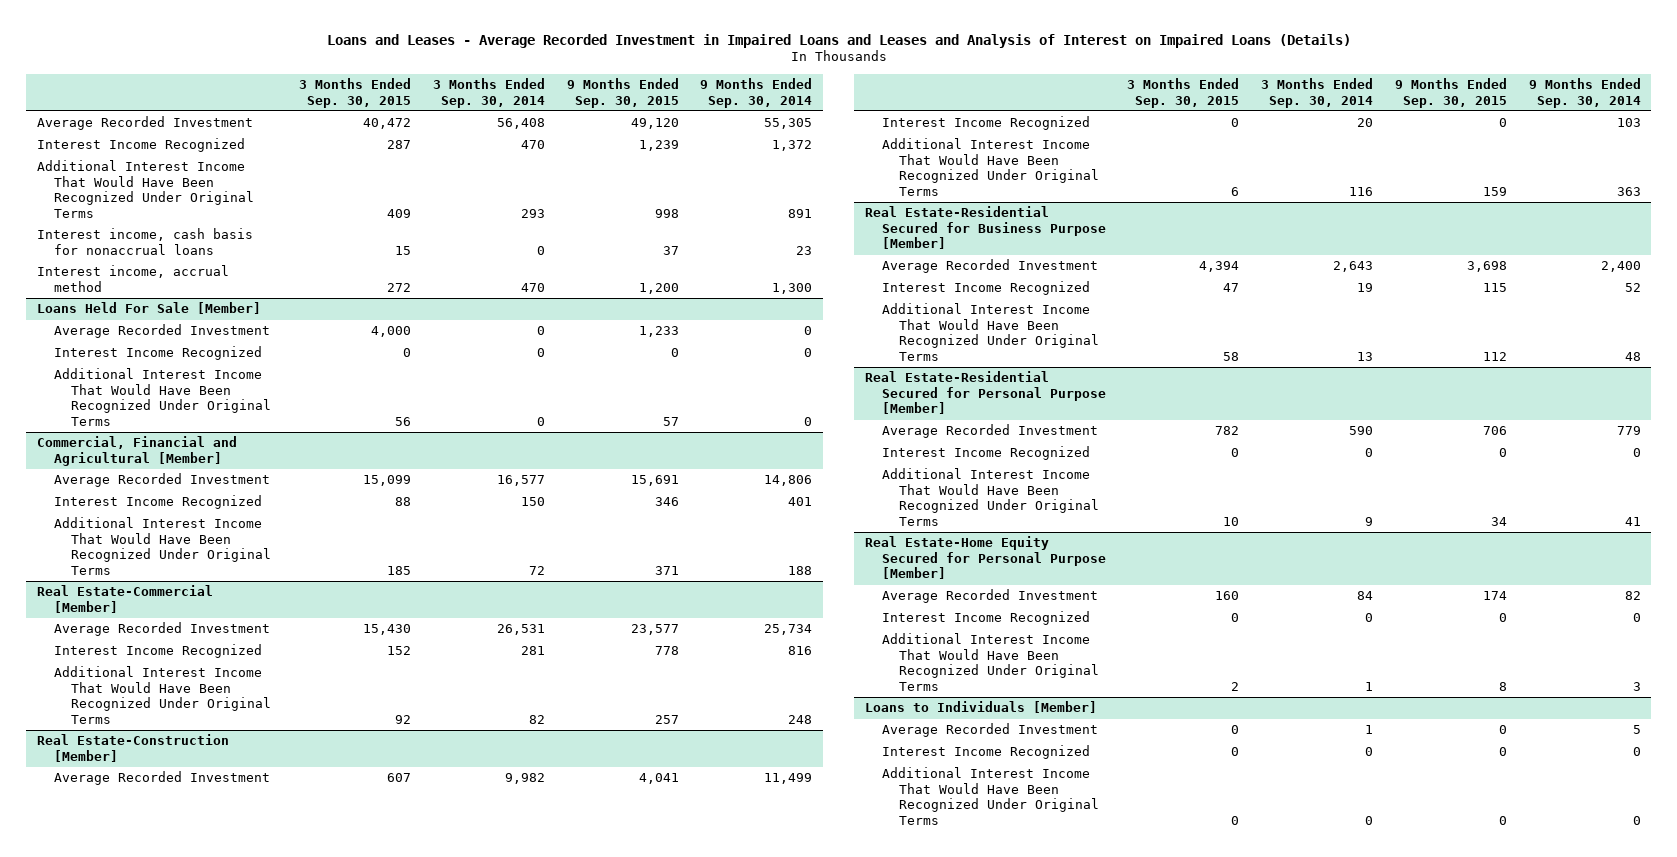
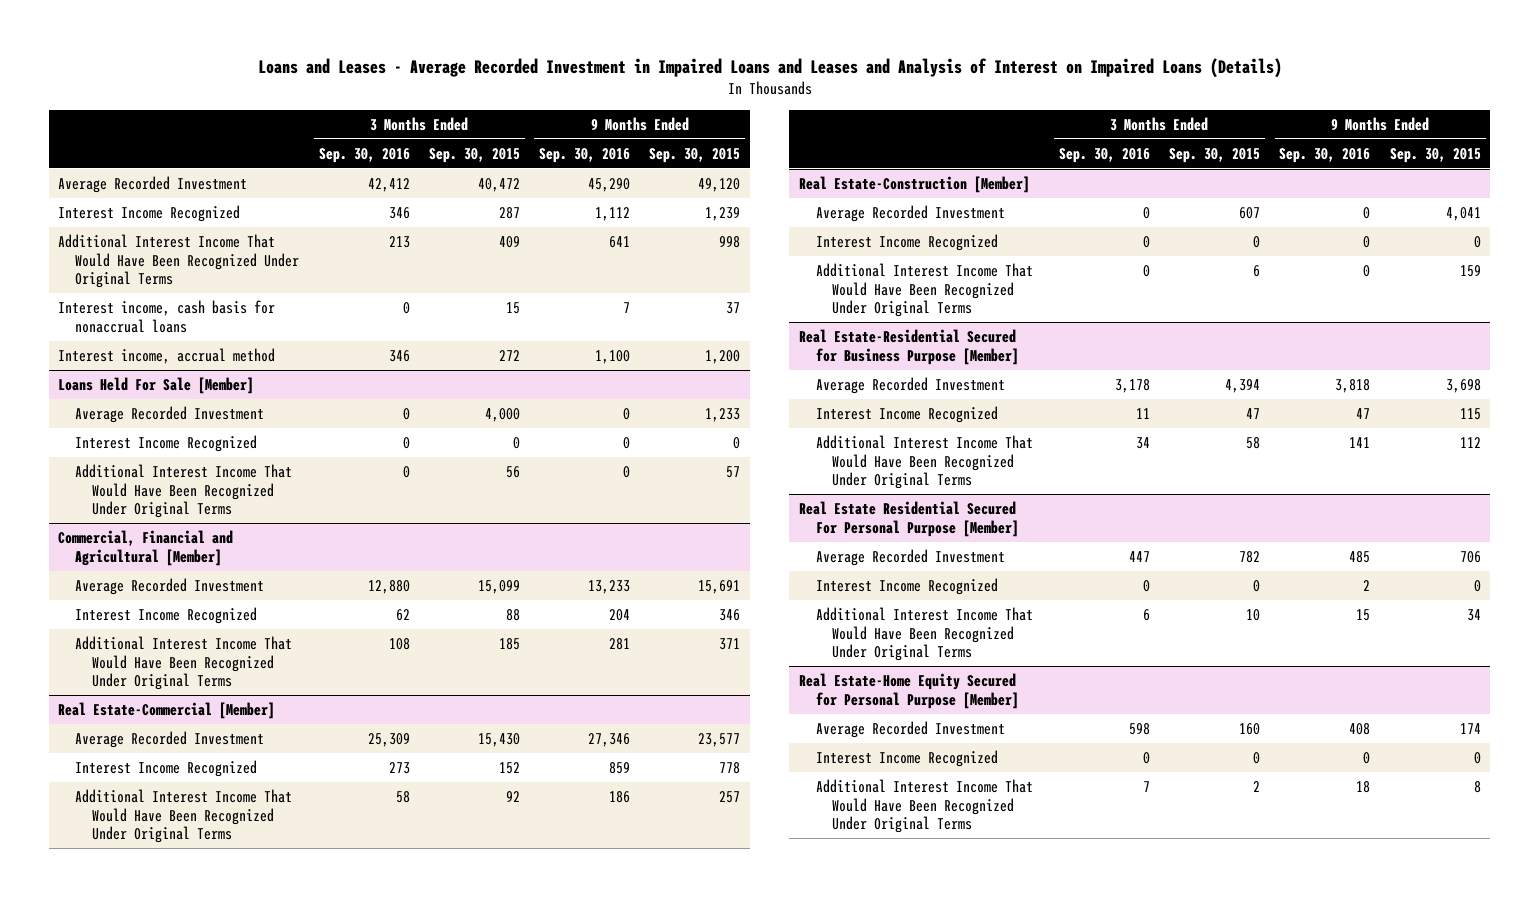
[432,78,545,108] 3 Months Ended Sep. 30, 2014 -> none
[700,78,813,108] 9 Months Ended Sep. 30, 2014 -> none
none -> [318,147,410,163] Sep. 30, 2016
none -> [539,147,631,163] Sep. 30, 2016
[864,371,1106,415] Real Estate-Residential Secured for Personal Purpose [Member] -> [798,500,1019,537] Real Estate Residential Secured For Personal Purpose [Member]
[864,701,1097,714] Loans to Individuals [Member] -> none
[881,723,1098,738] Average Recorded Investment -> none
[881,745,1090,760] Interest Income Recognized -> none
[881,767,1099,825] Additional Interest Income That Would Have Been Recognized Under Original Terms -> none

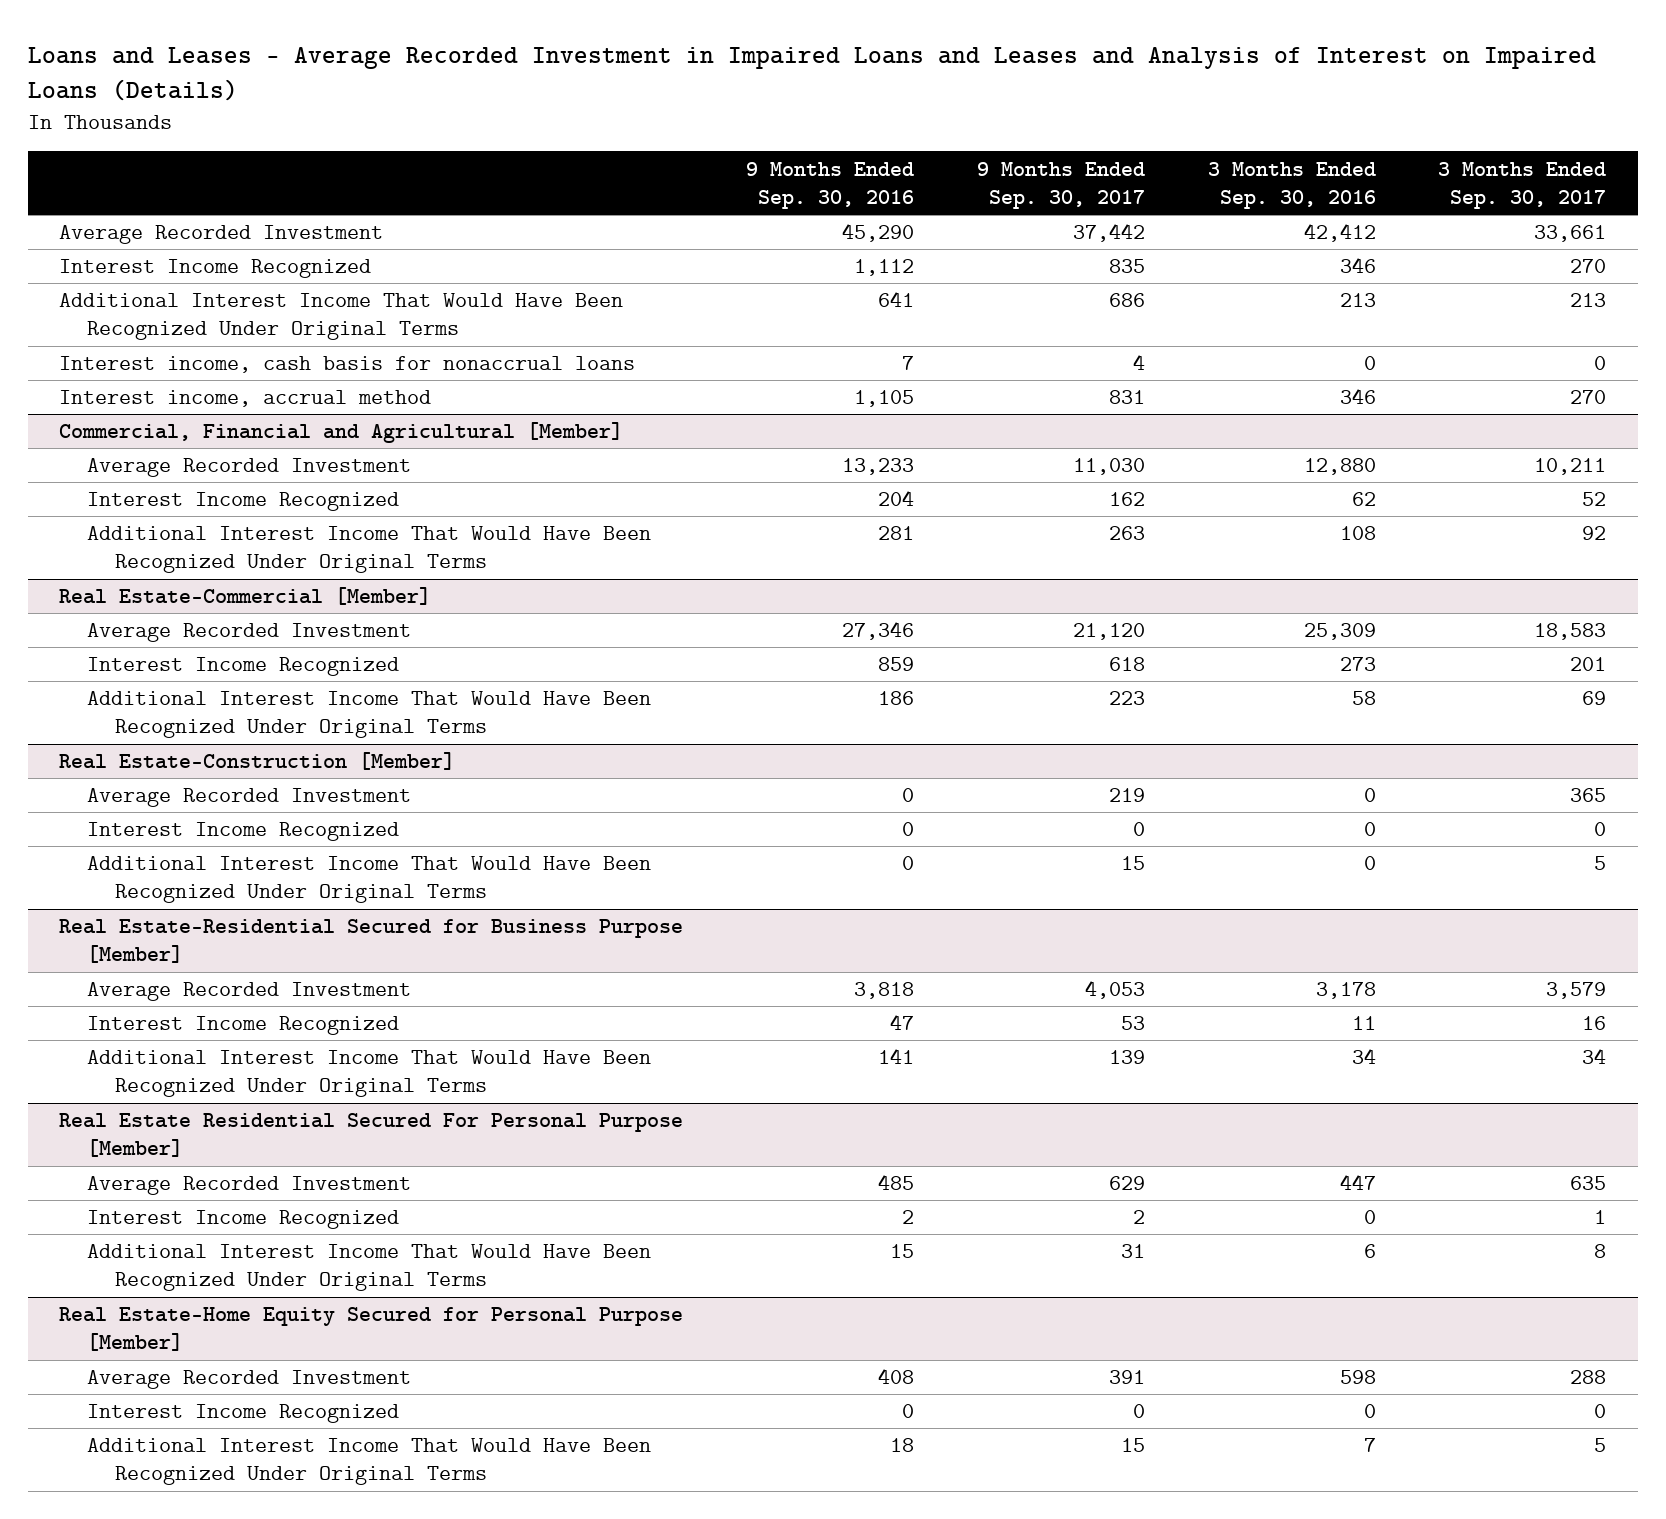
[428,147,520,163] Sep. 30, 2015 -> none
[649,147,741,163] Sep. 30, 2015 -> none
none -> [976,161,1145,209] 9 Months Ended Sep. 30, 2017
none -> [1438,161,1607,209] 3 Months Ended Sep. 30, 2017
[58,376,255,394] Loans Held For Sale [Member] -> none
[75,405,265,423] Average Recorded Investment -> none
[75,434,258,452] Interest Income Recognized -> none
[75,463,293,519] Additional Interest Income That Would Have Been Recognized Under Original Terms -> none
[595,349,631,364] 1,100 -> [854,390,915,408] 1,105

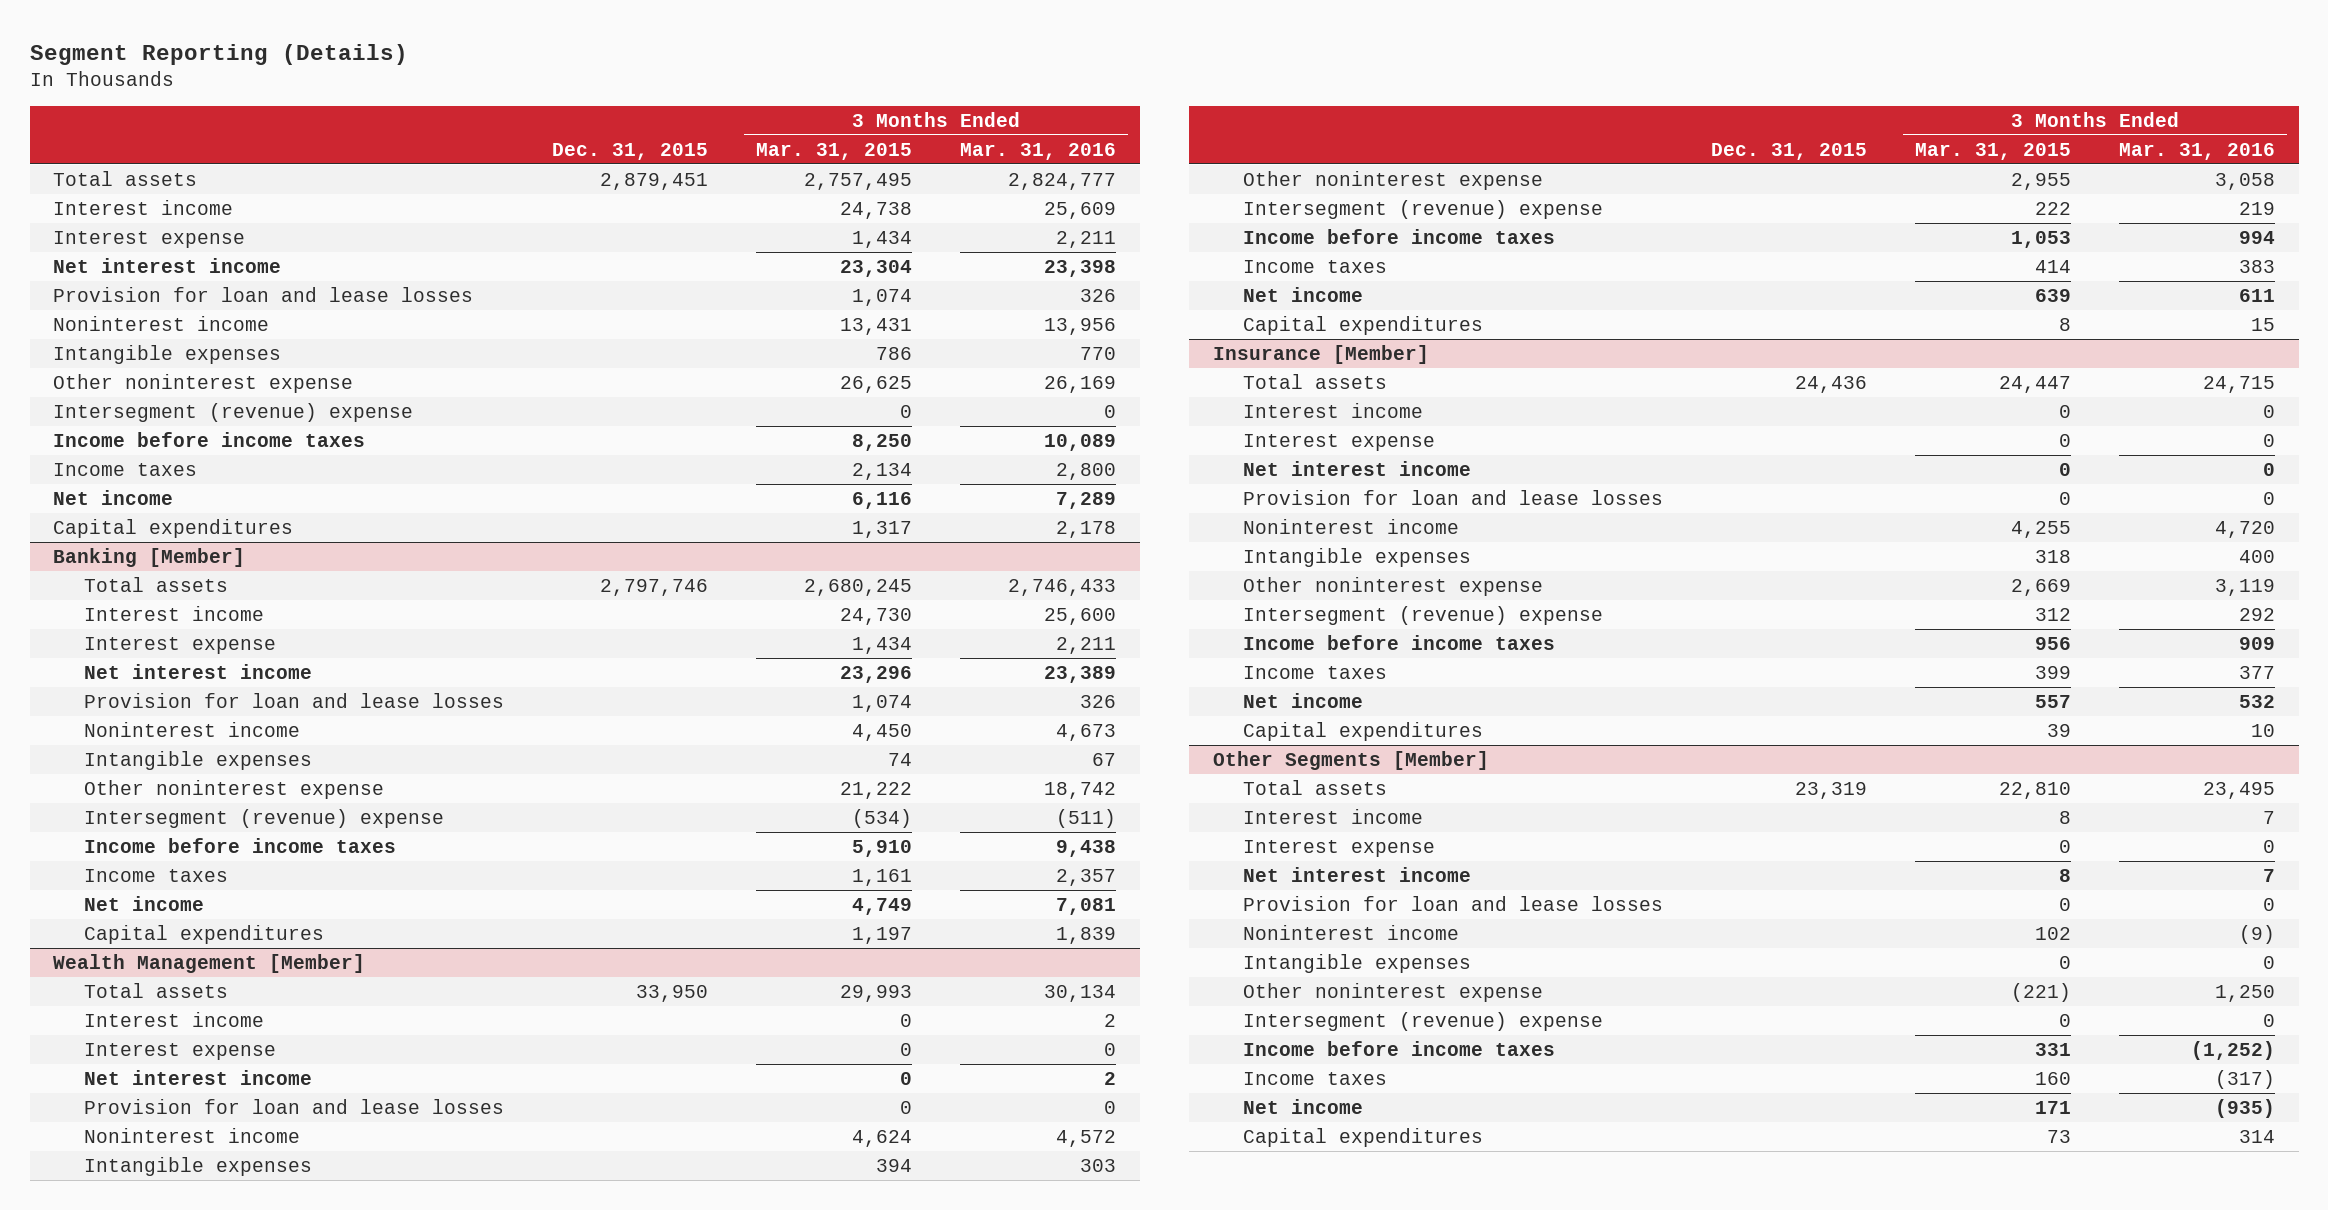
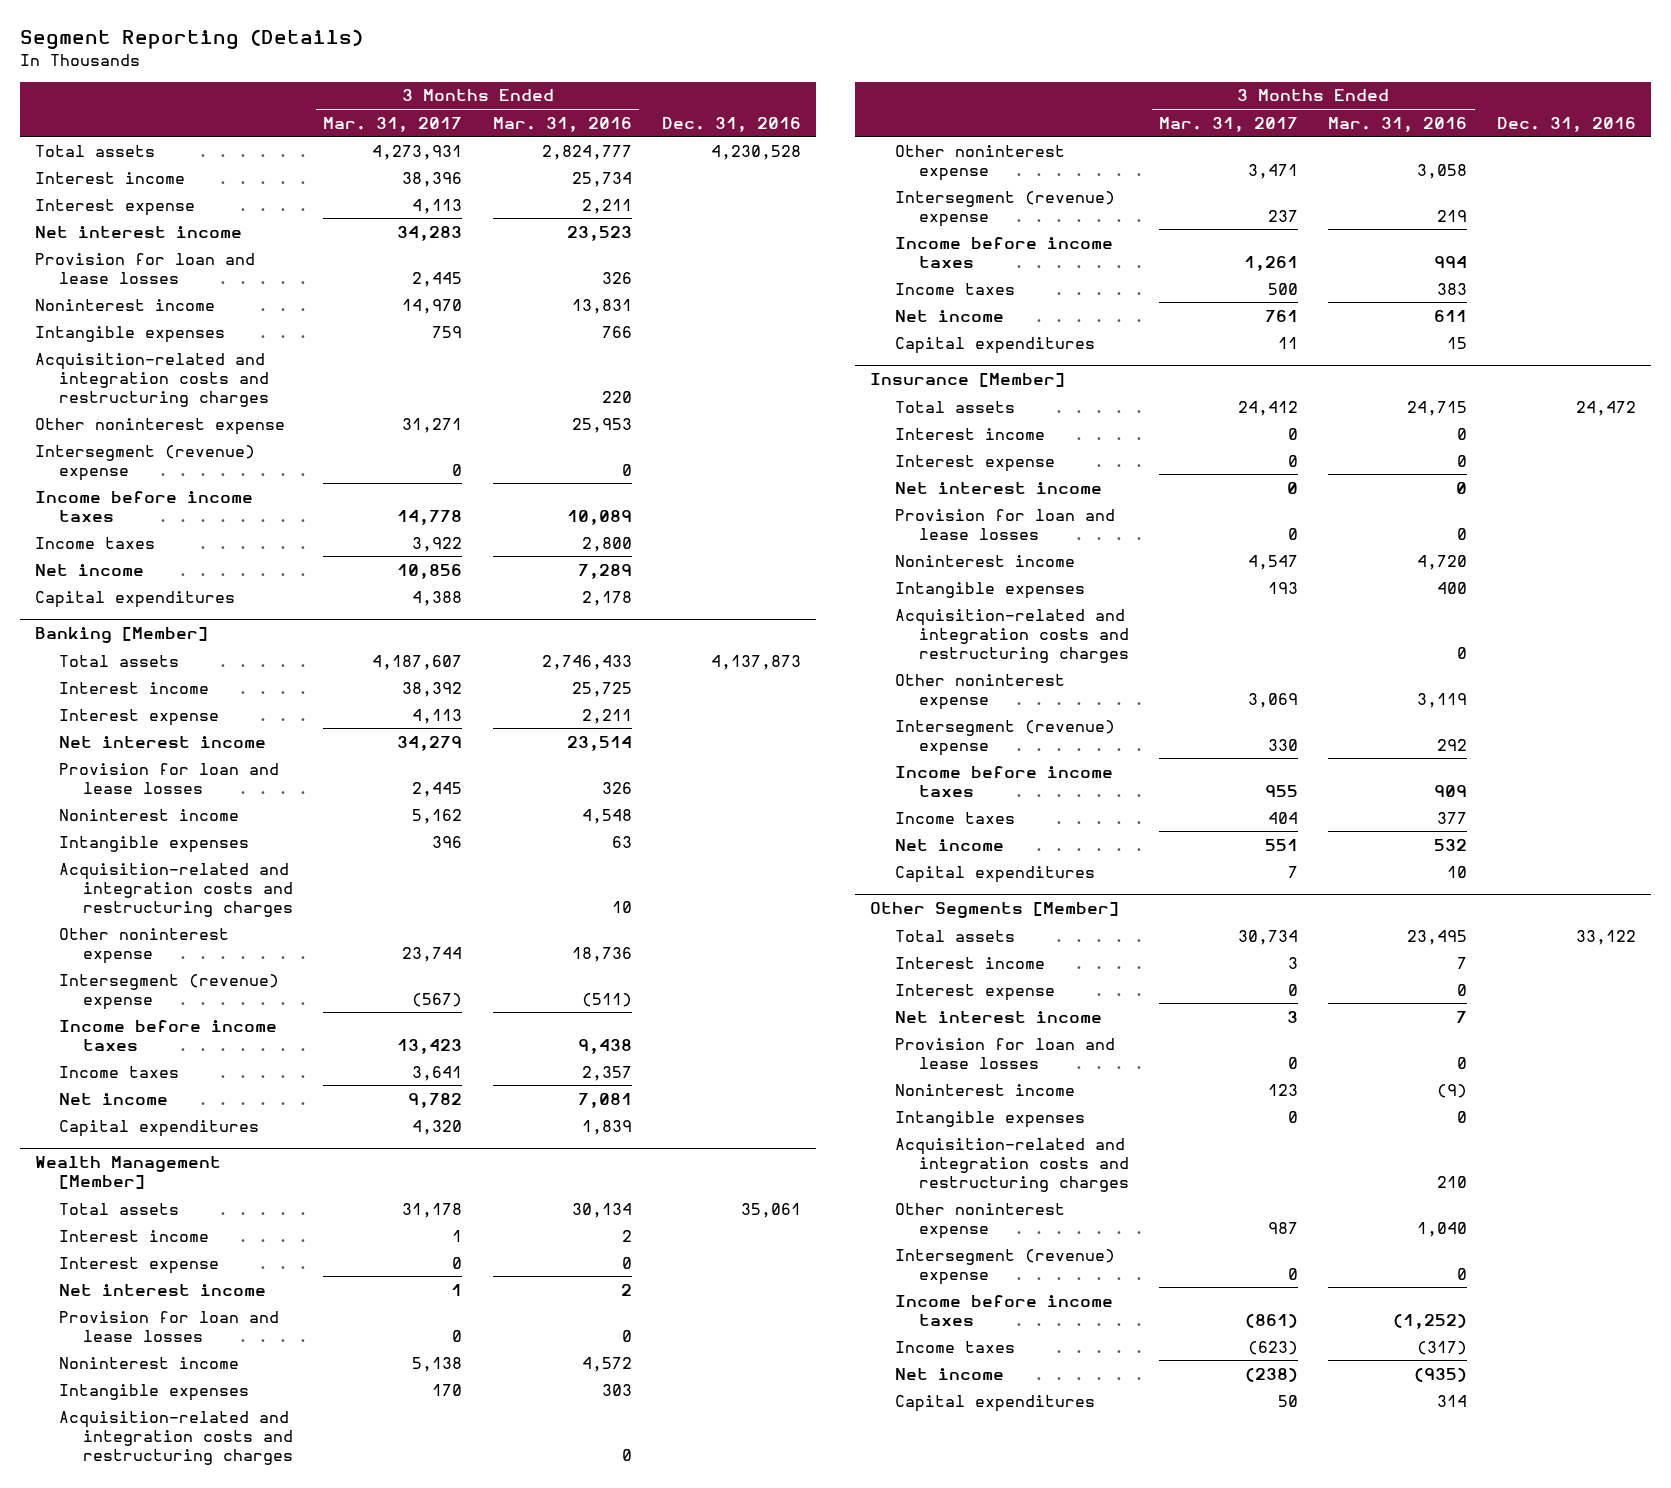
[552,142,709,160] Dec. 31, 2015 -> none
[755,142,912,160] Mar. 31, 2015 -> none
none -> [323,116,463,132] Mar. 31, 2017
none -> [661,116,801,132] Dec. 31, 2016
[1043,201,1116,219] 25,609 -> [571,171,632,187] 25,734
[1043,259,1116,277] 23,398 -> [566,225,632,241] 23,523
[1043,317,1116,335] 13,956 -> [571,298,632,314] 13,831
[1079,346,1116,360] 770 -> [601,325,632,338] 766
none -> [34,352,270,407] Acquisition-related and integration costs and restructuring charges
[1043,375,1116,393] 26,169 -> [571,417,632,433] 25,953
[1043,607,1116,625] 25,600 -> [571,681,632,697] 25,725
[1043,665,1116,683] 23,389 -> [566,735,632,751] 23,514
[1055,723,1116,741] 4,673 -> [581,808,632,824] 4,548
[1091,752,1116,766] 67 -> [611,835,632,848] 63
none -> [59,862,294,917] Acquisition-related and integration costs and restructuring charges
[1043,781,1116,799] 18,742 -> [571,946,632,962] 18,736
none -> [59,1410,294,1465] Acquisition-related and integration costs and restructuring charges
none -> [894,608,1130,663] Acquisition-related and integration costs and restructuring charges
none -> [894,1137,1130,1192] Acquisition-related and integration costs and restructuring charges
[2214,984,2275,1002] 1,250 -> [1417,1221,1468,1237] 1,040

